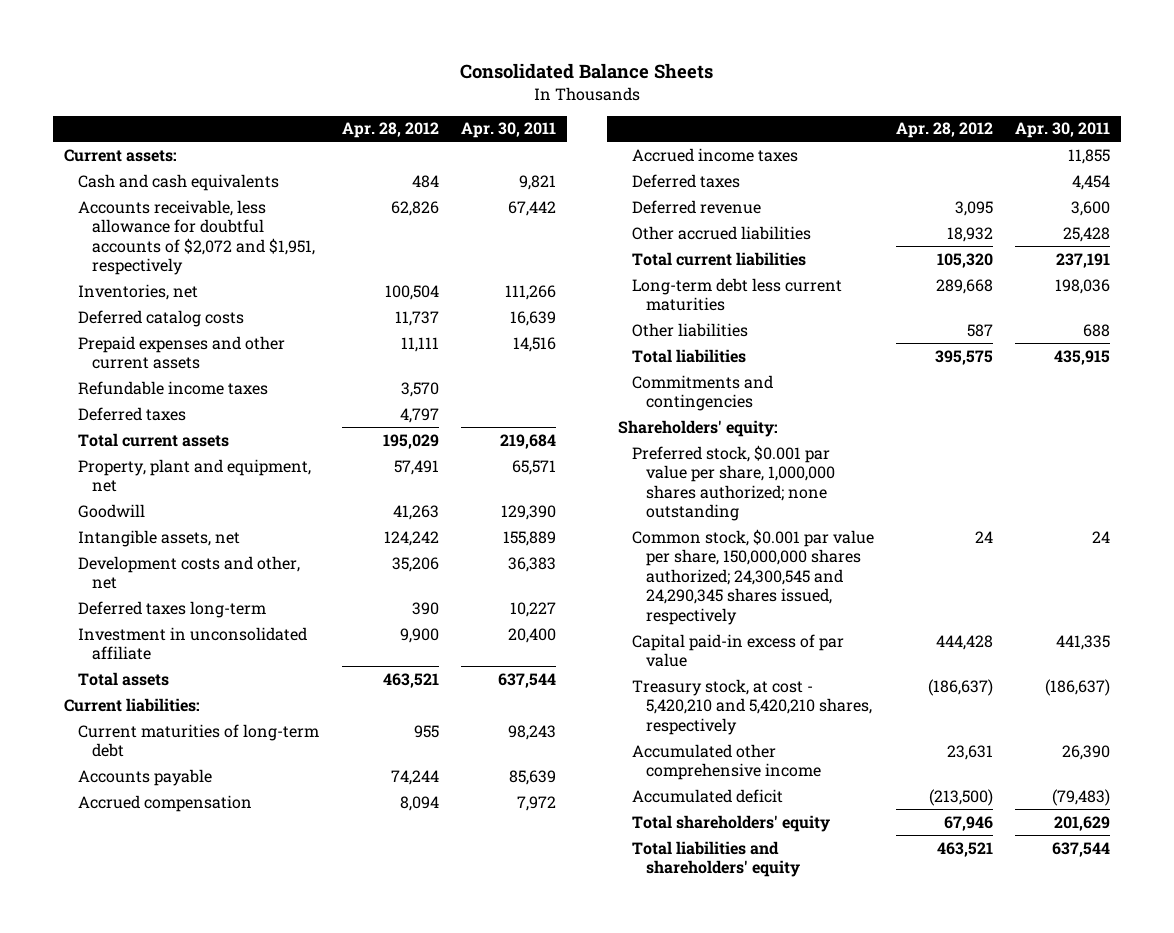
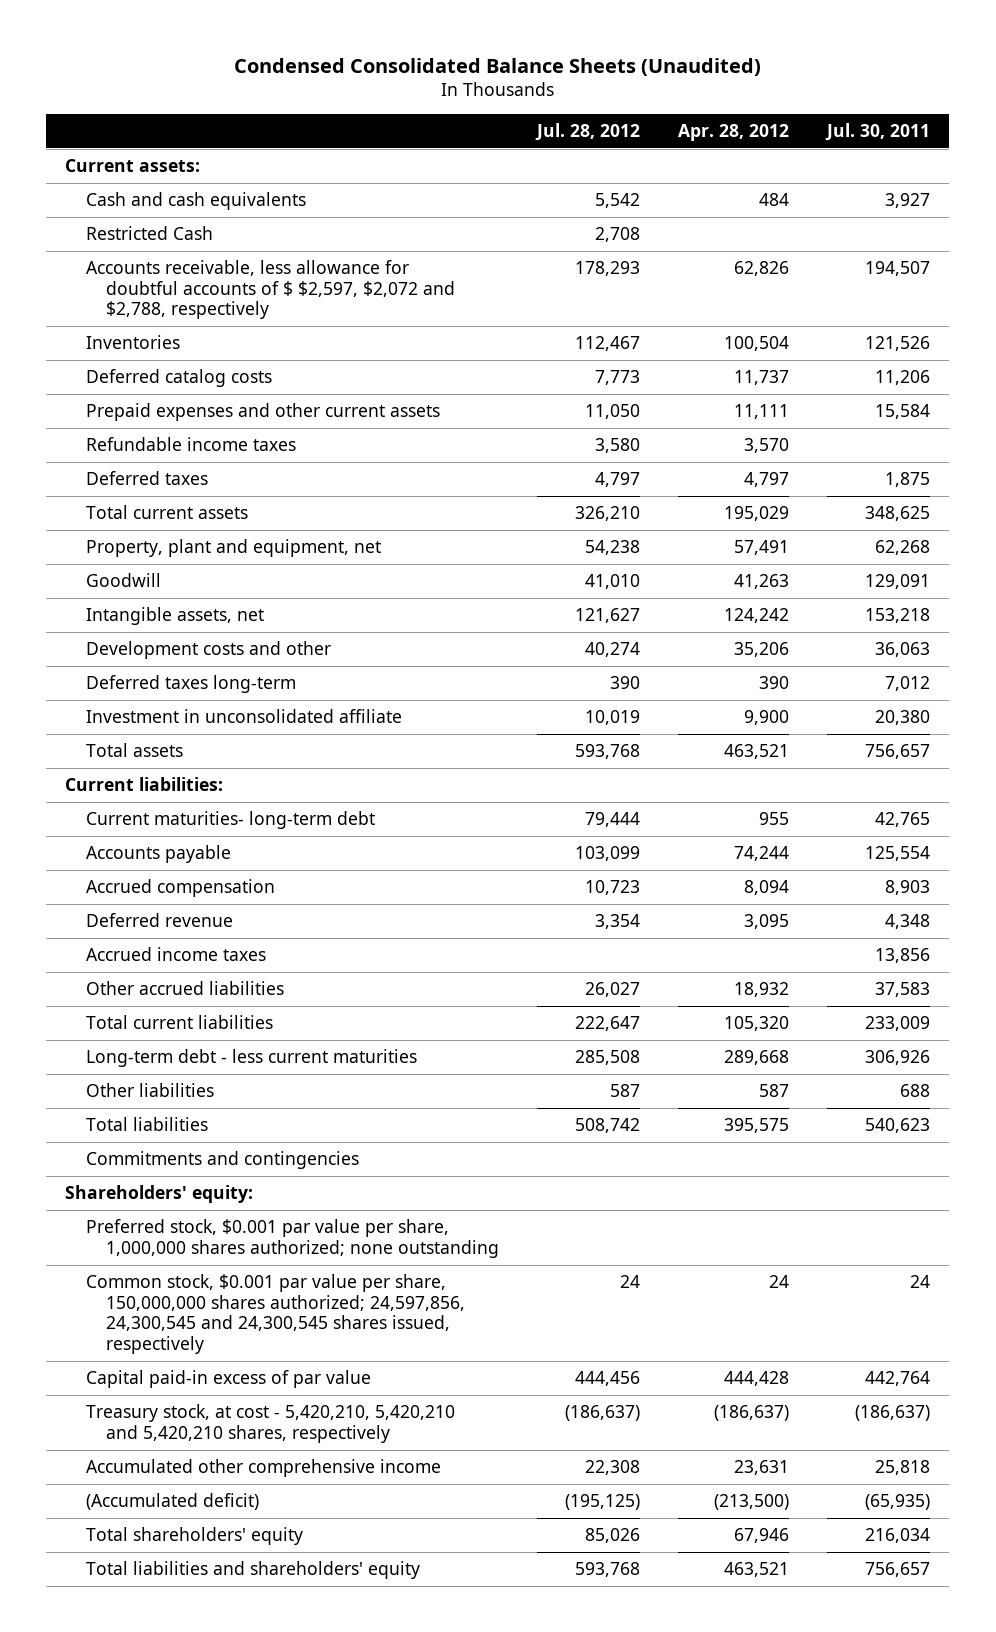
[460,63,714,80] Consolidated Balance Sheets -> [233,58,761,77] Condensed Consolidated Balance Sheets (Unaudited)
[461,122,557,139] Apr. 30, 2011 -> none
none -> [535,122,641,141] Jul. 28, 2012
none -> [825,122,931,141] Jul. 30, 2011
none -> [85,226,213,241] Restricted Cash
[78,199,315,276] Accounts receivable, less allowance for doubtful accounts of $2,072 and $1,951, respectively -> [85,260,456,320] Accounts receivable, less allowance for doubtful accounts of $ $2,597, $2,072 and $2,788, respectively
[78,283,199,300] Inventories, net -> [85,335,180,350] Inventories
[78,555,301,590] Development costs and other, net -> [85,641,331,660] Development costs and other
[78,723,320,758] Current maturities of long-term debt -> [85,811,375,830] Current maturities- long-term debt
[631,173,740,188] Deferred taxes -> none
[631,147,798,162] Accrued income taxes -> [85,947,266,962] Accrued income taxes
[631,277,842,312] Long-term debt less current maturities -> [85,1049,417,1068] Long-term debt - less current maturities
[631,528,874,625] Common stock, $0.001 par value per share, 150,000,000 shares authorized; 24,300,545 and 24,290,345 shares issued, respectively -> [85,1274,466,1354] Common stock, $0.001 par value per share, 150,000,000 shares authorized; 24,597,856, 24,300,545 and 24,300,545 shares issued, respectively
[631,678,872,735] Treasury stock, at cost - 5,420,210 and 5,420,210 shares, respectively -> [85,1404,455,1443] Treasury stock, at cost - 5,420,210, 5,420,210 and 5,420,210 shares, respectively
[631,788,783,803] Accumulated deficit -> [85,1493,259,1511] (Accumulated deficit)

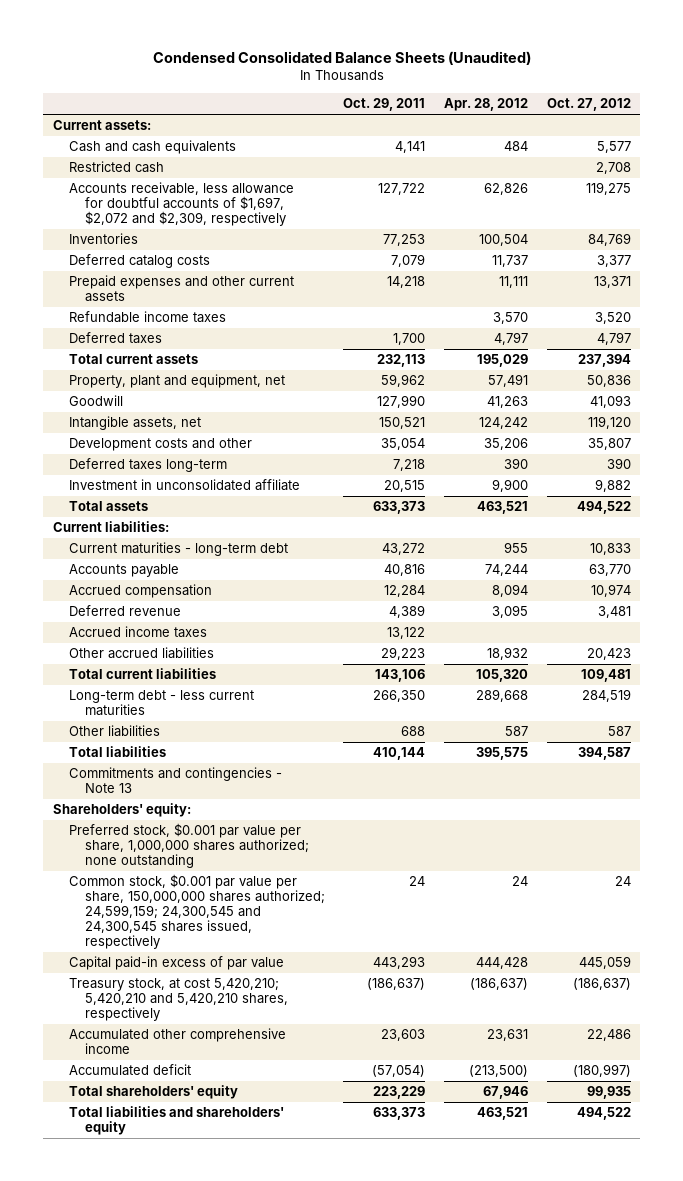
[535,122,641,141] Jul. 28, 2012 -> none
[825,122,931,141] Jul. 30, 2011 -> none
none -> [343,98,426,112] Oct. 29, 2011
none -> [546,98,631,112] Oct. 27, 2012
[85,226,213,241] Restricted Cash -> [68,161,164,174] Restricted cash
[85,260,456,320] Accounts receivable, less allowance for doubtful accounts of $ $2,597, $2,072 and $2,788, respectively -> [68,182,294,227] Accounts receivable, less allowance for doubtful accounts of $1,697, $2,072 and $2,309, respectively
[85,811,375,830] Current maturities- long-term debt -> [68,542,288,557] Current maturities - long-term debt
[85,1151,359,1170] Commitments and contingencies -> [68,767,282,794] Commitments and contingencies - Note 13
[85,1274,466,1354] Common stock, $0.001 par value per share, 150,000,000 shares authorized; 24,597,856, 24,300,545 and 24,300,545 shares issued, respectively -> [68,874,325,950] Common stock, $0.001 par value per share, 150,000,000 shares authorized; 24,599,159; 24,300,545 and 24,300,545 shares issued, respectively
[85,1404,455,1443] Treasury stock, at cost - 5,420,210, 5,420,210 and 5,420,210 shares, respectively -> [68,978,288,1022] Treasury stock, at cost 5,420,210; 5,420,210 and 5,420,210 shares, respectively
[85,1493,259,1511] (Accumulated deficit) -> [68,1064,191,1077] Accumulated deficit

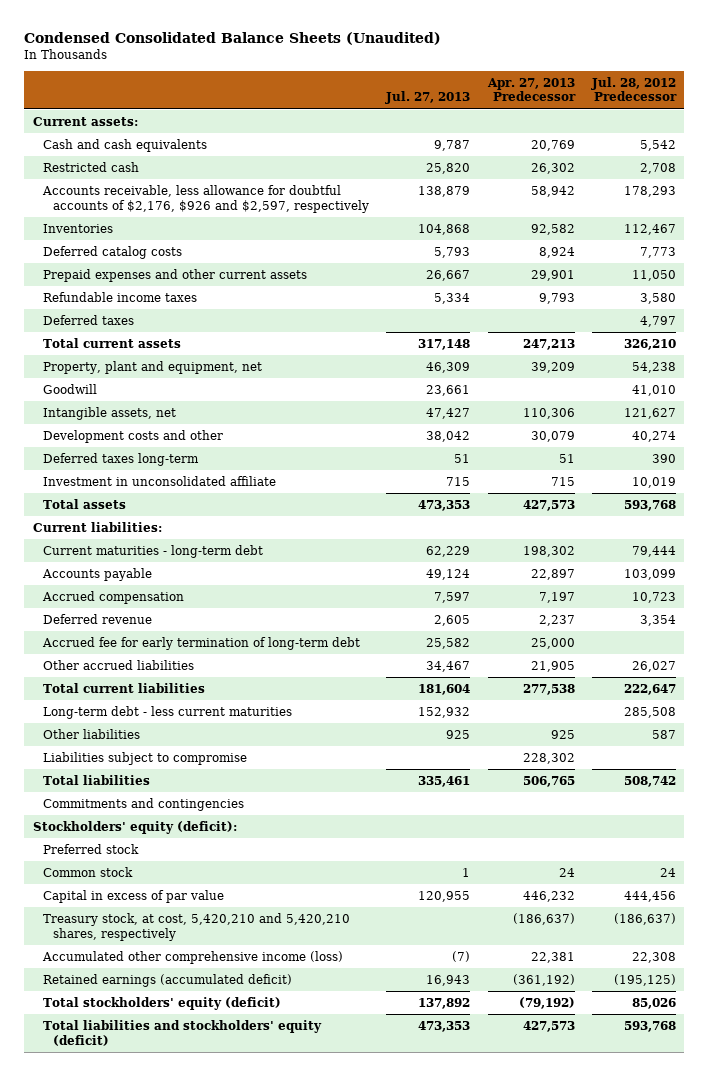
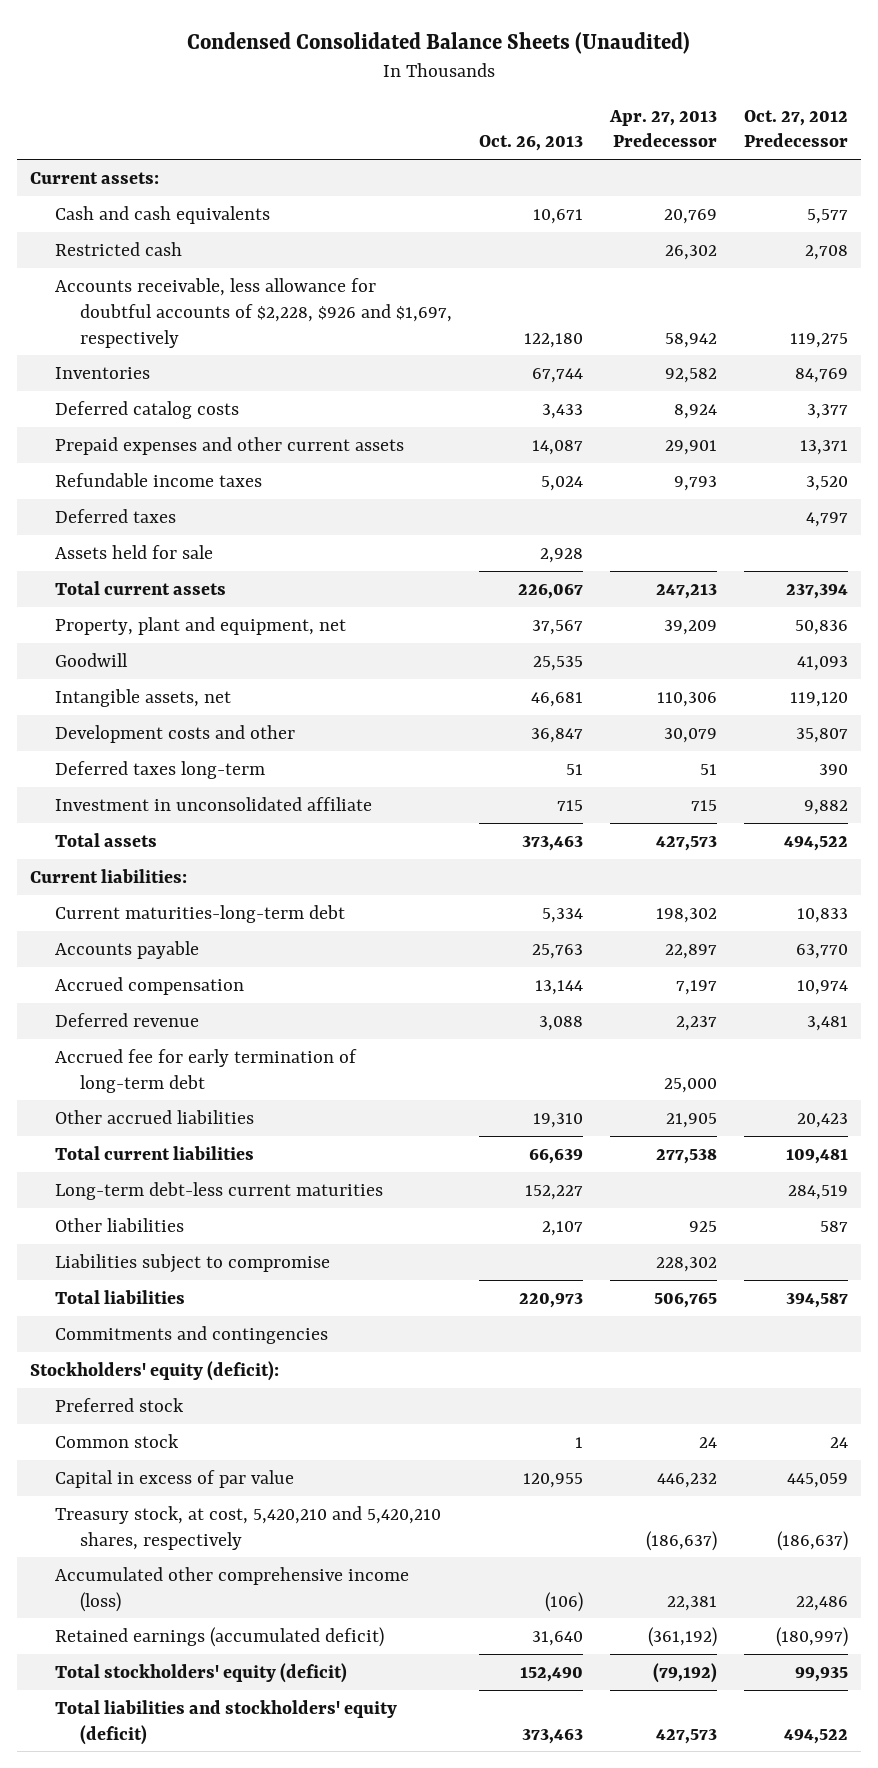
[385,91,471,105] Jul. 27, 2013 -> none
[590,76,677,102] Jul. 28, 2012 Predecessor -> none
none -> [478,135,583,152] Oct. 26, 2013
none -> [743,109,848,148] Oct. 27, 2012 Predecessor
[41,185,370,213] Accounts receivable, less allowance for doubtful accounts of $2,176, $926 and $2,597, respectively -> [55,277,453,348] Accounts receivable, less allowance for doubtful accounts of $2,228, $926 and $1,697, respectively
none -> [55,544,214,559] Assets held for sale
[42,545,263,559] Current maturities - long-term debt -> [55,904,346,923] Current maturities-long-term debt
[42,706,292,720] Long-term debt - less current maturities -> [55,1181,384,1200] Long-term debt-less current maturities

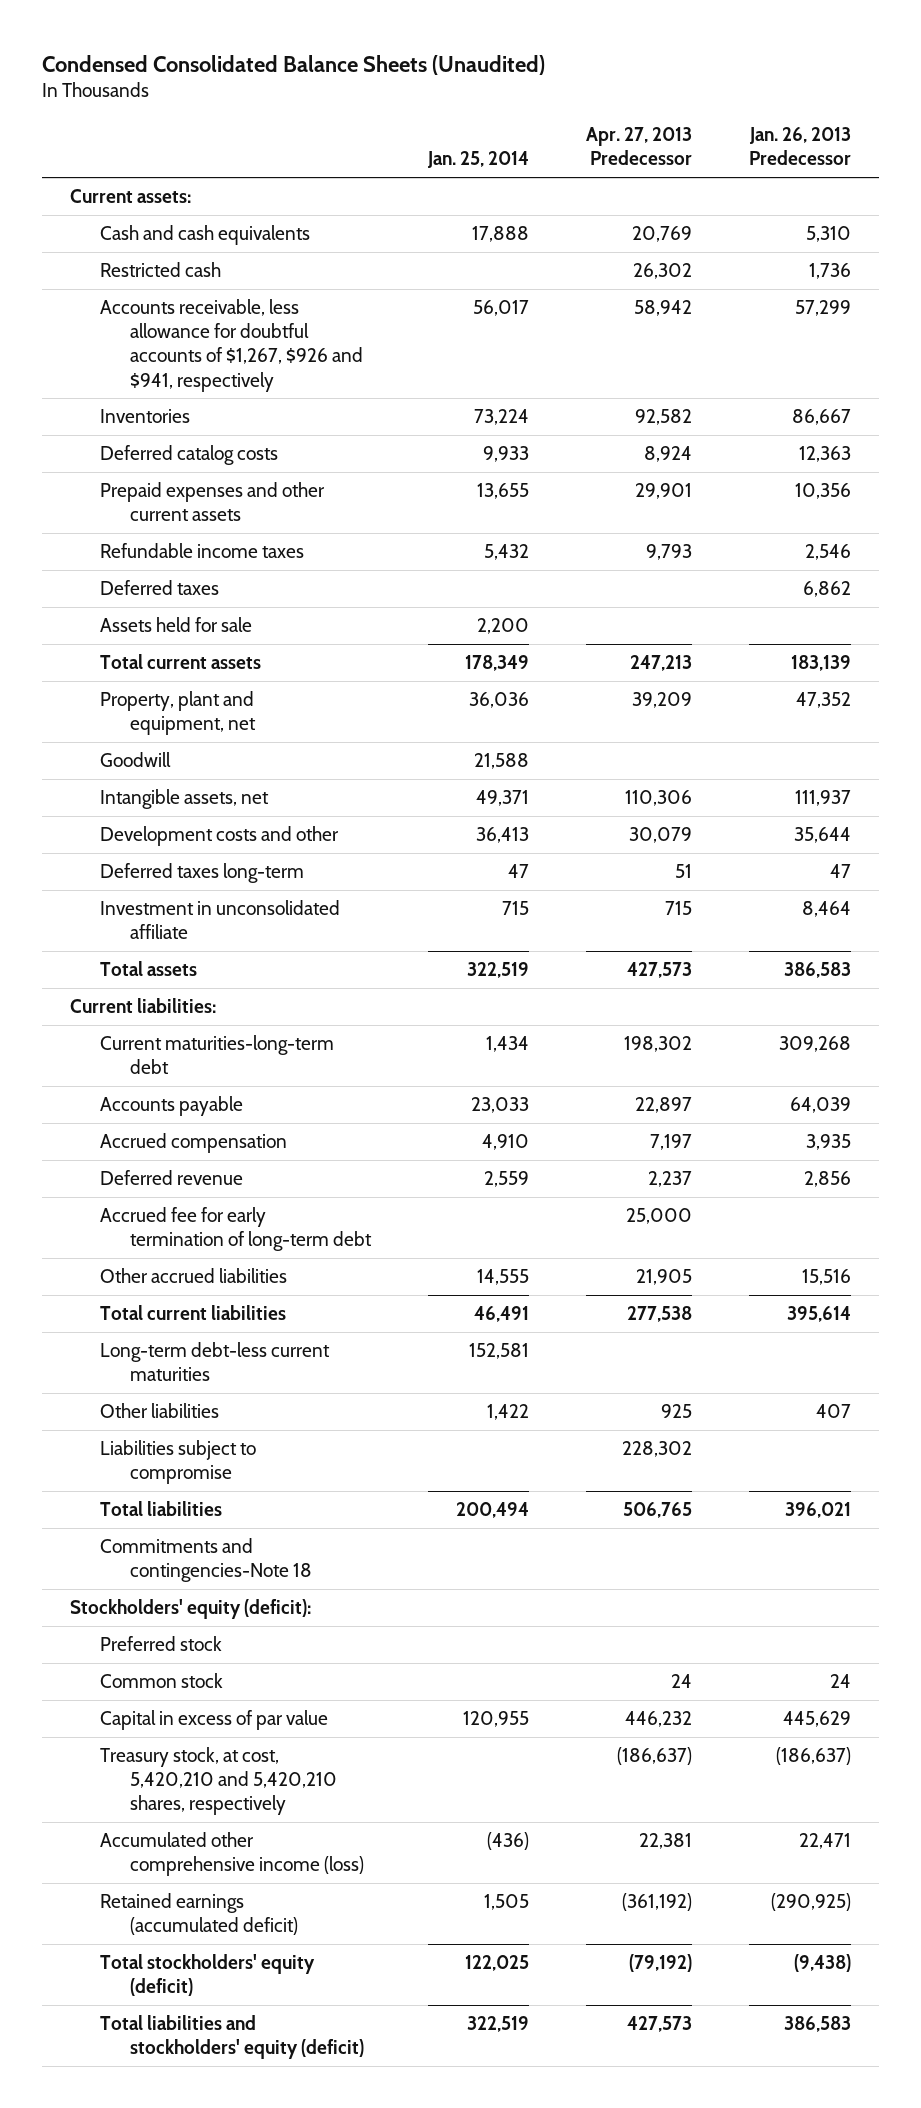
[478,135,583,152] Oct. 26, 2013 -> none
[743,109,848,148] Oct. 27, 2012 Predecessor -> none
none -> [426,151,529,169] Jan. 25, 2014
none -> [748,127,851,166] Jan. 26, 2013 Predecessor
[55,277,453,348] Accounts receivable, less allowance for doubtful accounts of $2,228, $926 and $1,697, respectively -> [100,298,363,392] Accounts receivable, less allowance for doubtful accounts of $1,267, $926 and $941, respectively
[55,1325,329,1344] Commitments and contingencies -> [100,1537,312,1583] Commitments and contingencies-Note 18

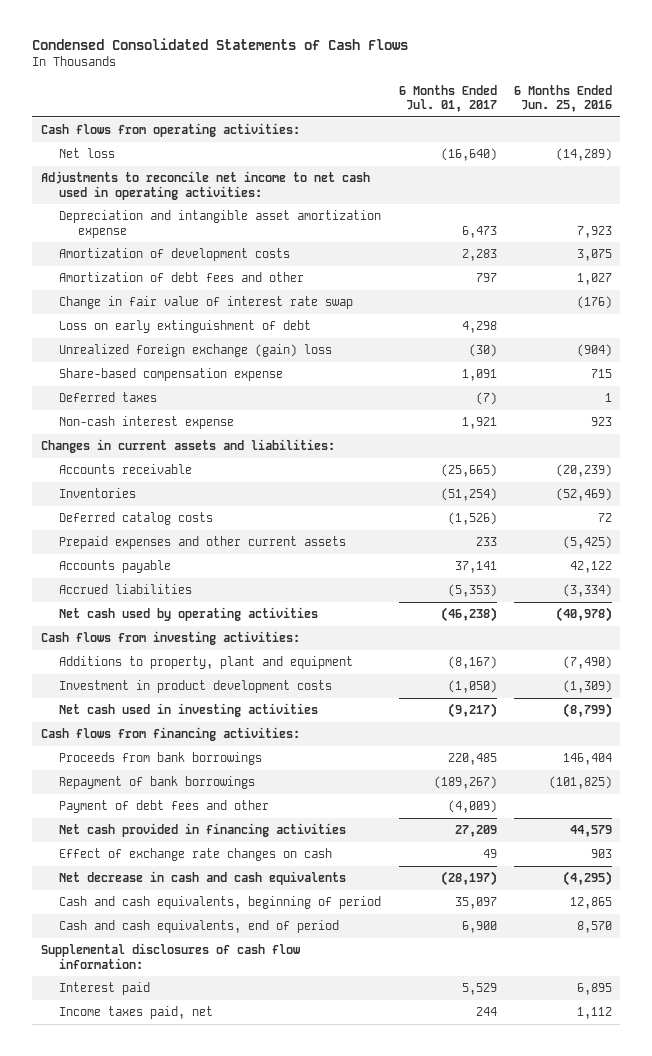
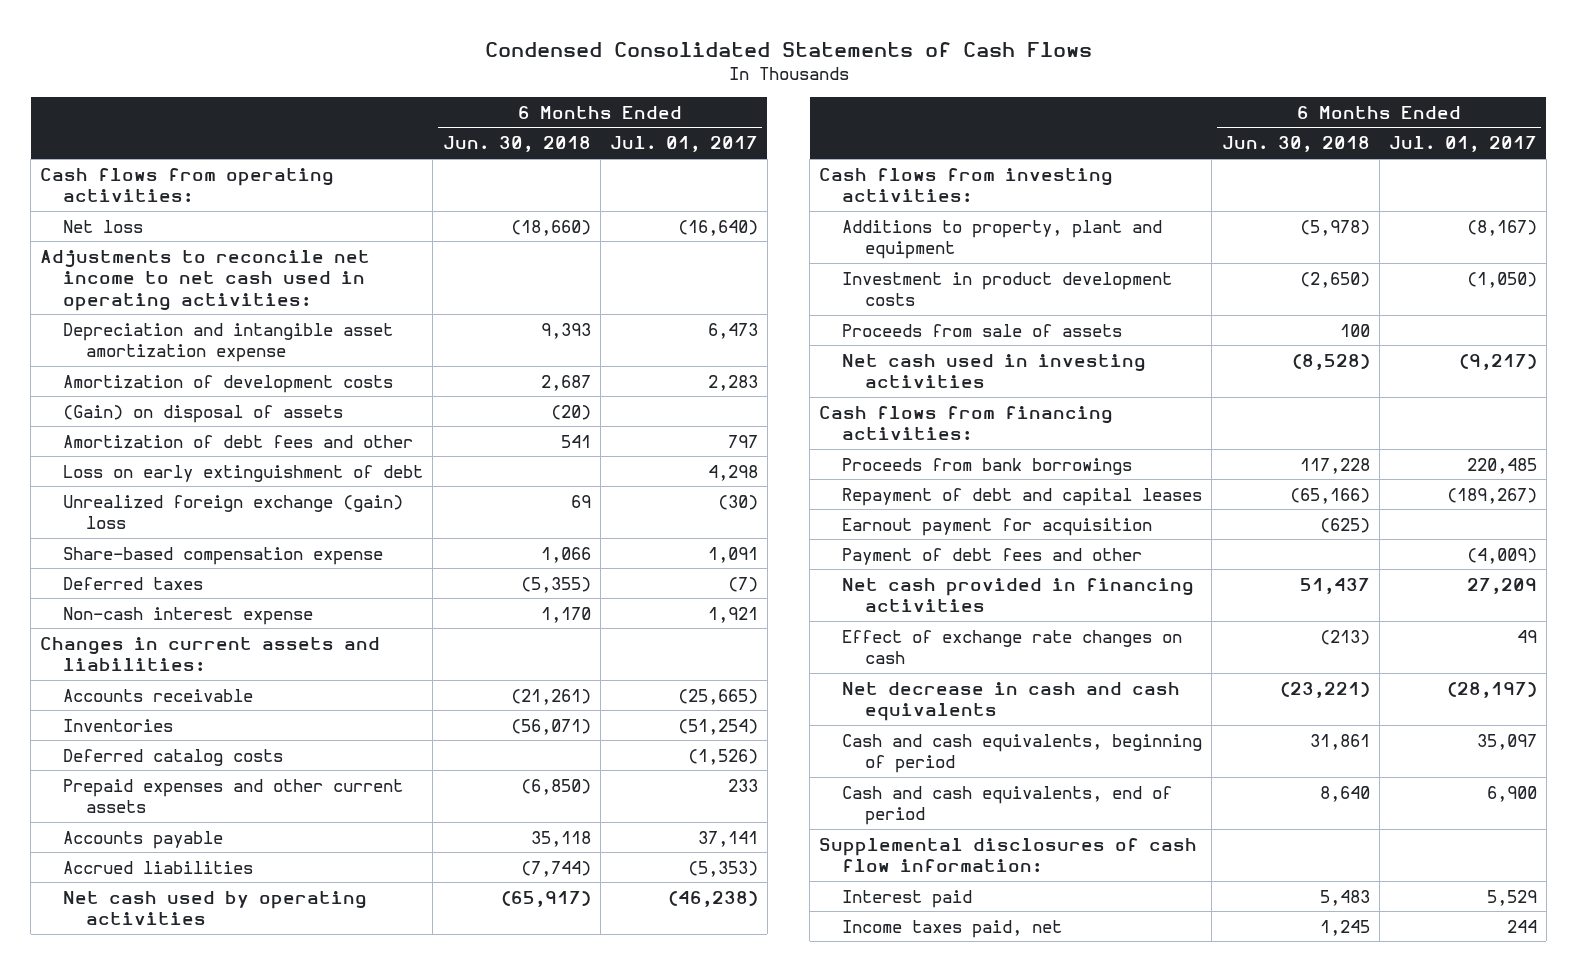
[513,84,612,113] 6 Months Ended Jun. 25, 2016 -> none
none -> [442,136,591,153] Jun. 30, 2018
none -> [63,404,344,423] (Gain) on disposal of assets
[59,296,354,310] Change in fair value of interest rate swap -> none
none -> [842,323,1123,337] Proceeds from sale of assets
[59,776,256,790] Repayment of bank borrowings -> [842,487,1203,506] Repayment of debt and capital leases
none -> [842,517,1153,536] Earnout payment for acquisition

